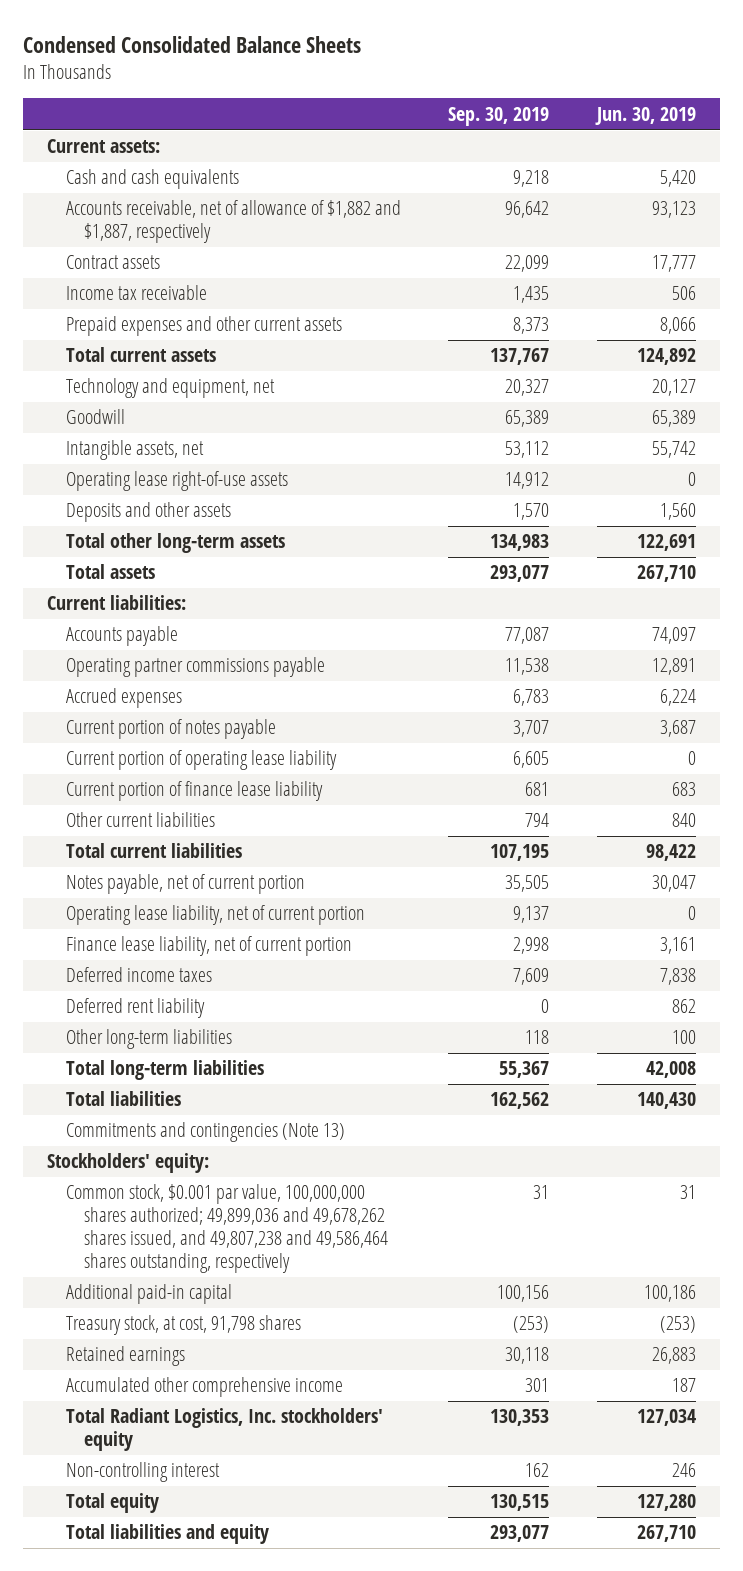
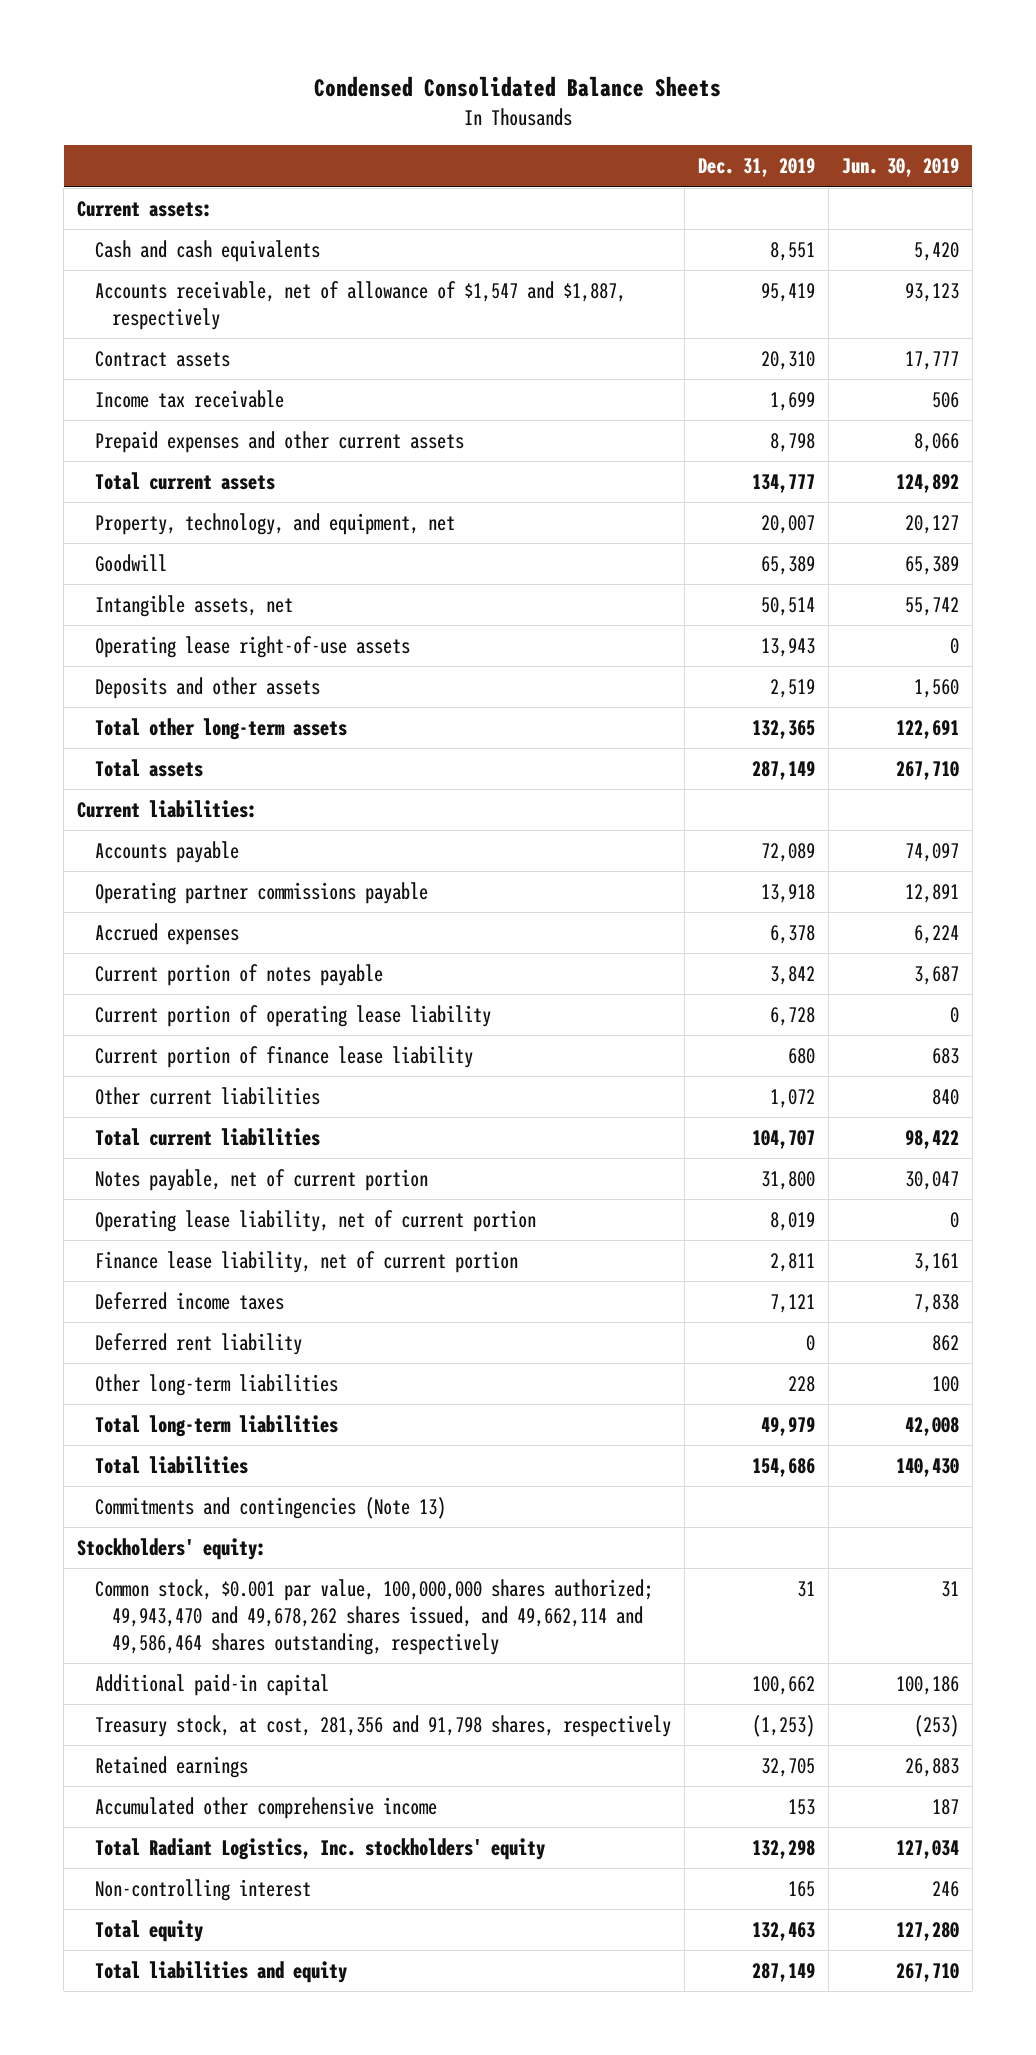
[448,106,550,126] Sep. 30, 2019 -> none
none -> [697,158,815,178] Dec. 31, 2019
[65,200,401,244] Accounts receivable, net of allowance of $1,882 and $1,887, respectively -> [94,280,626,330] Accounts receivable, net of allowance of $1,547 and $1,887, respectively
[65,378,275,399] Technology and equipment, net -> [94,512,455,535] Property, technology, and equipment, net
[65,1184,389,1273] Common stock, $0.001 par value, 100,000,000 shares authorized; 49,899,036 and 49,678,262 shares issued, and 49,807,238 and 49,586,464 shares outstanding, respectively -> [94,1578,653,1655] Common stock, $0.001 par value, 100,000,000 shares authorized; 49,943,470 and 49,678,262 shares issued, and 49,662,114 and 49,586,464 shares outstanding, respectively
[65,1315,301,1336] Treasury stock, at cost, 91,798 shares -> [94,1714,671,1737] Treasury stock, at cost, 281,356 and 91,798 shares, respectively

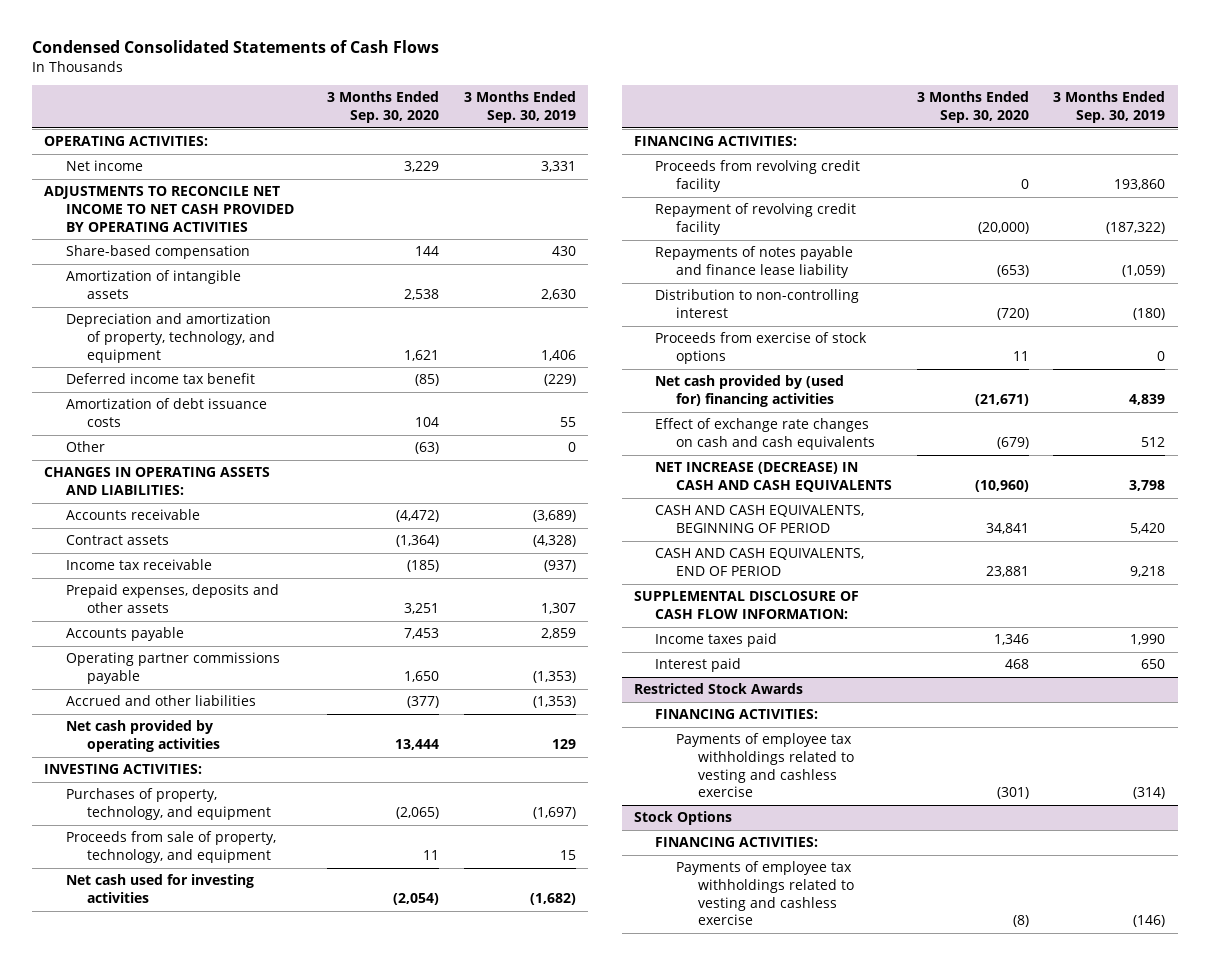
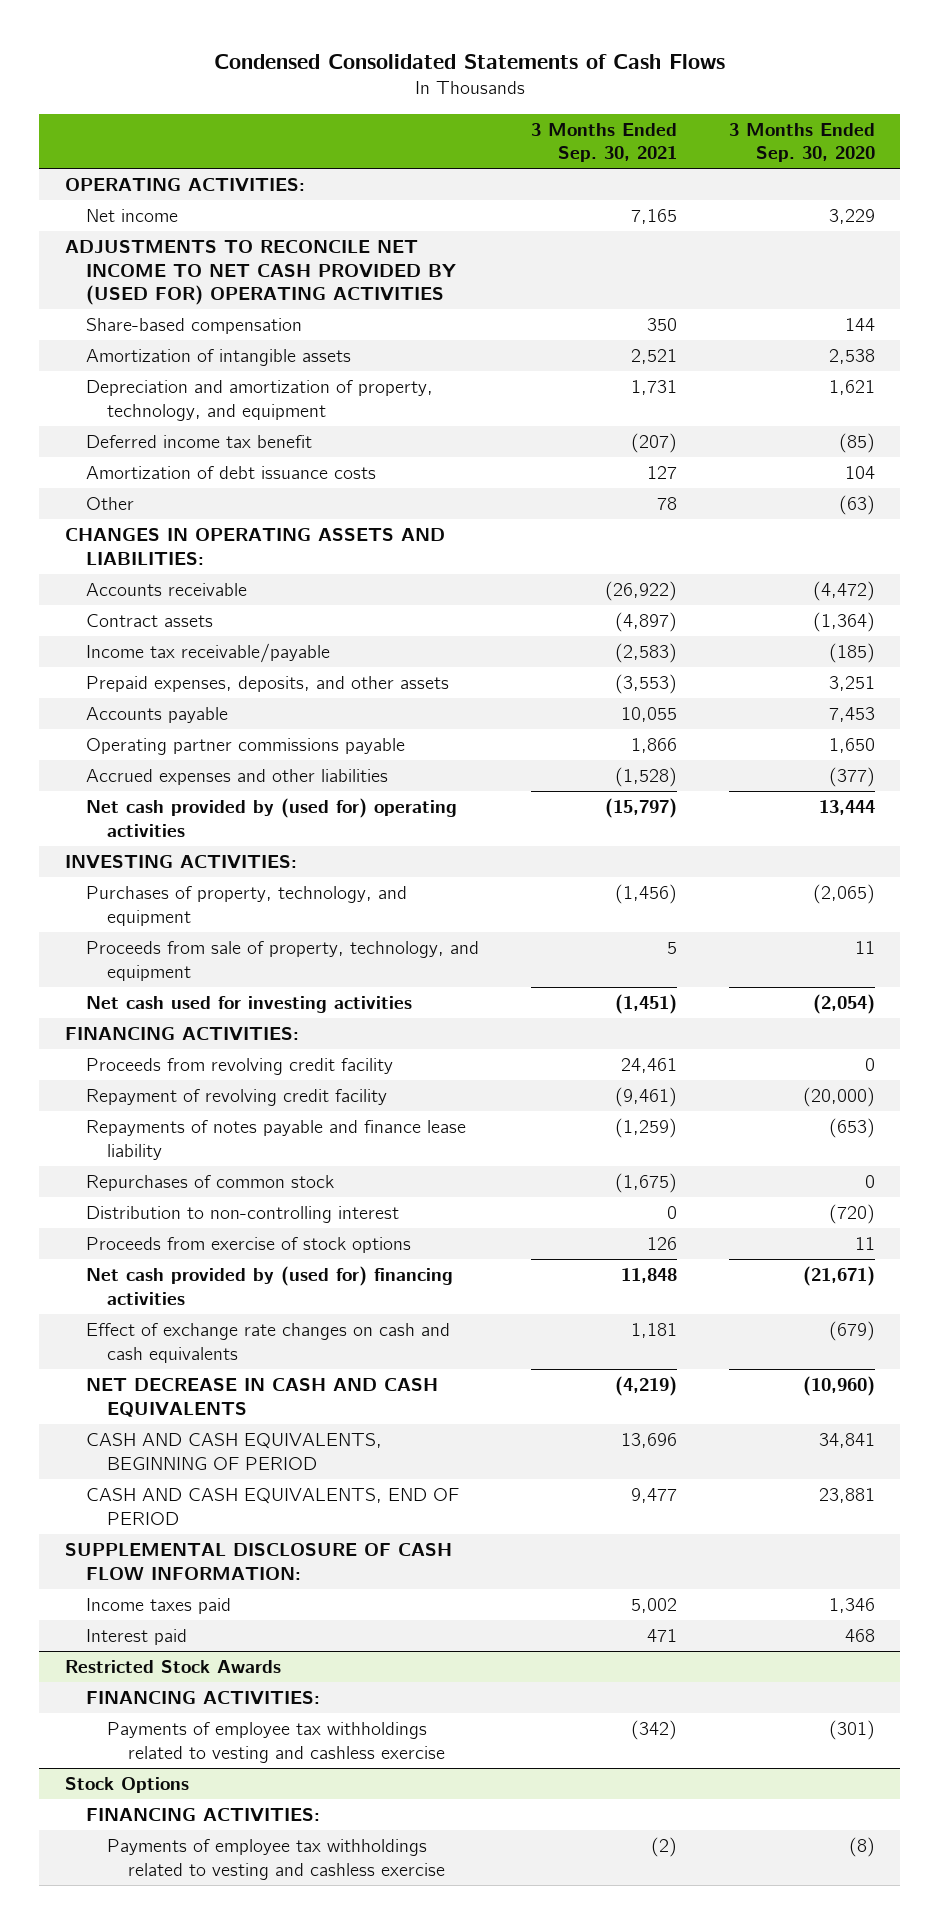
[463,91,576,124] 3 Months Ended Sep. 30, 2019 -> none
none -> [530,122,677,163] 3 Months Ended Sep. 30, 2021
[44,186,294,232] ADJUSTMENTS TO RECONCILE NET INCOME TO NET CASH PROVIDED BY OPERATING ACTIVITIES -> [64,240,456,305] ADJUSTMENTS TO RECONCILE NET INCOME TO NET CASH PROVIDED BY (USED FOR) OPERATING ACTIVITIES
[65,559,212,571] Income tax receivable -> [85,643,330,664] Income tax receivable/payable
[65,584,279,614] Prepaid expenses, deposits and other assets -> [85,676,449,693] Prepaid expenses, deposits, and other assets
[65,695,256,707] Accrued and other liabilities -> [85,769,388,786] Accrued expenses and other liabilities
[65,720,220,753] Net cash provided by operating activities -> [85,798,457,837] Net cash provided by (used for) operating activities
none -> [85,1175,334,1192] Repurchases of common stock
[655,462,893,493] NET INCREASE (DECREASE) IN CASH AND CASH EQUIVALENTS -> [85,1378,438,1417] NET DECREASE IN CASH AND CASH EQUIVALENTS

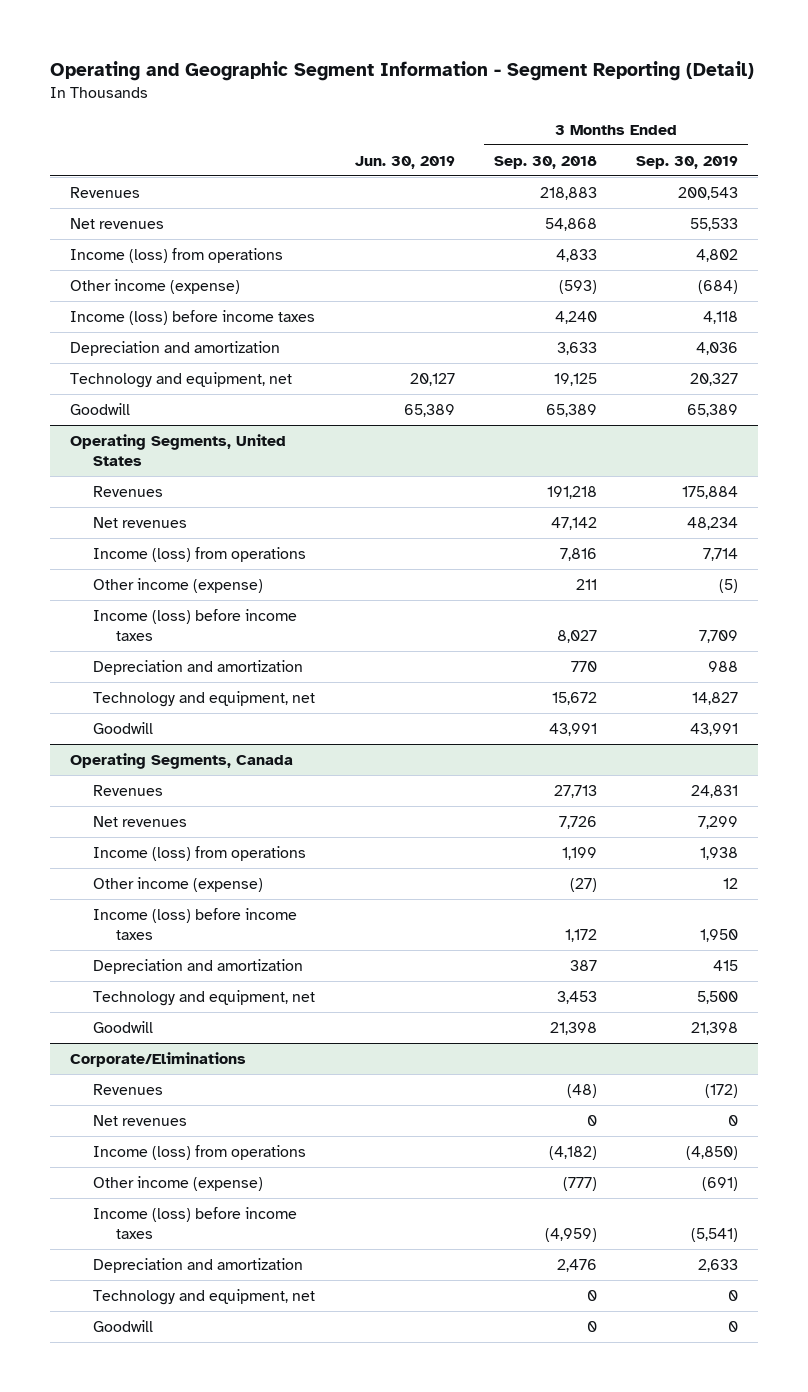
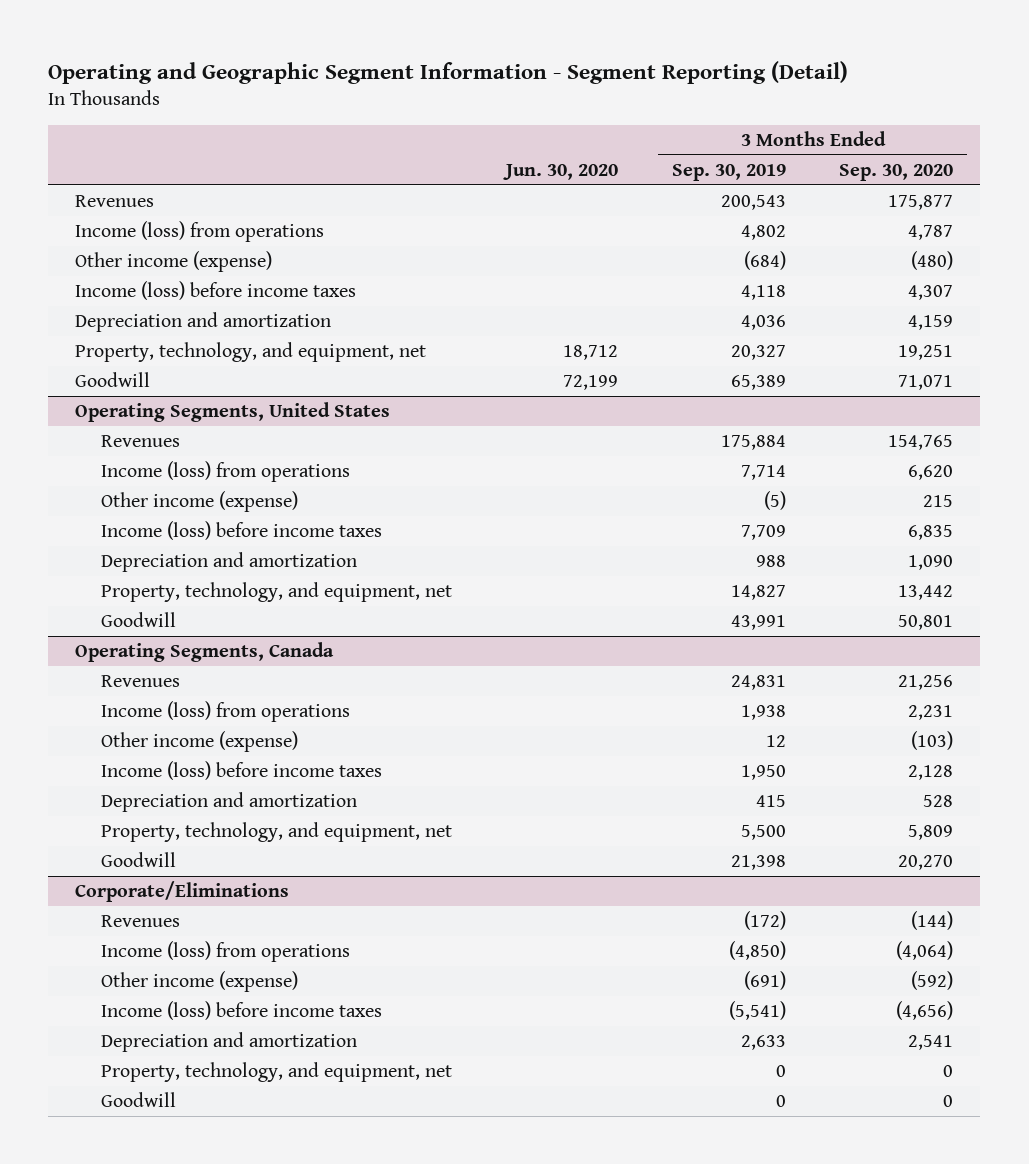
[354,155,455,169] Jun. 30, 2019 -> none
[493,155,597,169] Sep. 30, 2018 -> none
none -> [502,163,618,180] Jun. 30, 2020
none -> [839,163,954,181] Sep. 30, 2020
[70,218,165,230] Net revenues -> none
[70,372,293,389] Technology and equipment, net -> [75,342,427,363] Property, technology, and equipment, net
[92,517,187,529] Net revenues -> none
[92,691,315,708] Technology and equipment, net -> [101,582,453,603] Property, technology, and equipment, net
[92,816,187,828] Net revenues -> none
[92,990,315,1007] Technology and equipment, net -> [101,822,453,843] Property, technology, and equipment, net
[92,1115,187,1127] Net revenues -> none
[92,1289,315,1306] Technology and equipment, net -> [101,1062,453,1083] Property, technology, and equipment, net

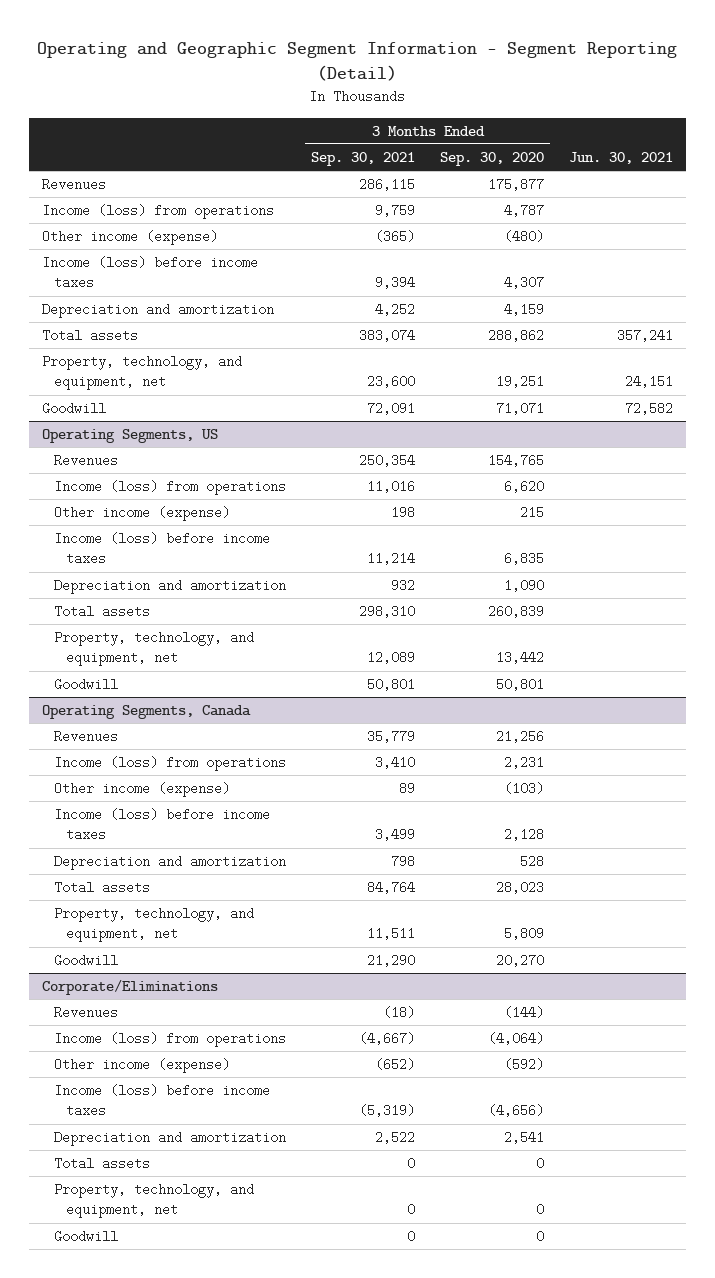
[502,163,618,180] Jun. 30, 2020 -> none
[671,163,786,181] Sep. 30, 2019 -> none
none -> [311,151,416,166] Sep. 30, 2021
none -> [569,151,674,164] Jun. 30, 2021
none -> [41,329,138,343] Total assets
[75,402,391,423] Operating Segments, United States -> none
none -> [41,429,218,444] Operating Segments, US
none -> [54,605,151,619] Total assets
none -> [54,881,151,895] Total assets
none -> [54,1157,151,1171] Total assets

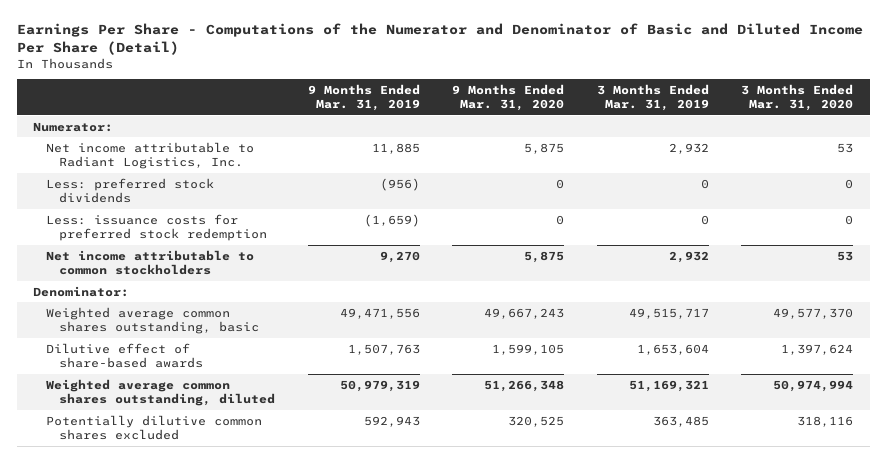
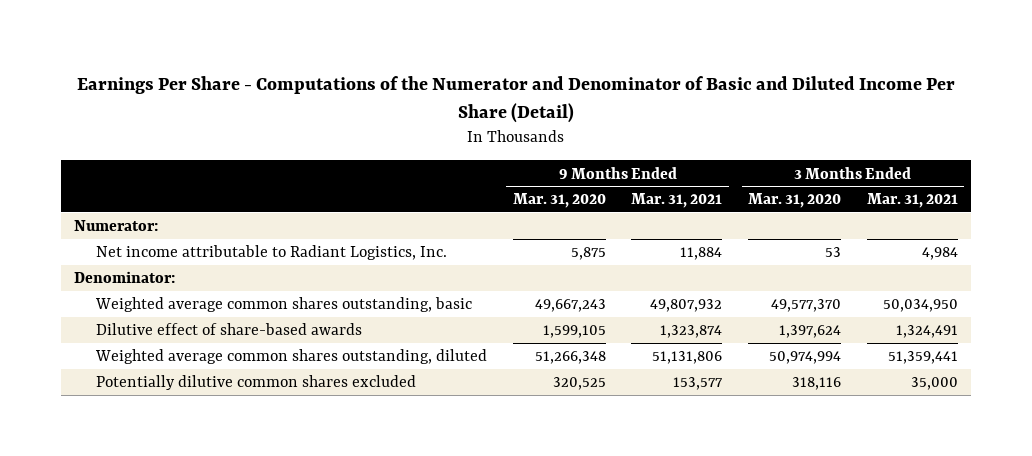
[307,83,420,111] 9 Months Ended Mar. 31, 2019 -> none
[596,83,709,111] 3 Months Ended Mar. 31, 2019 -> none
none -> [631,193,723,209] Mar. 31, 2021
none -> [866,193,958,209] Mar. 31, 2021
[46,177,215,203] Less: preferred stock dividends -> none
[46,213,268,241] Less: issuance costs for preferred stock redemption -> none
[46,249,255,275] Net income attributable to common stockholders -> none

